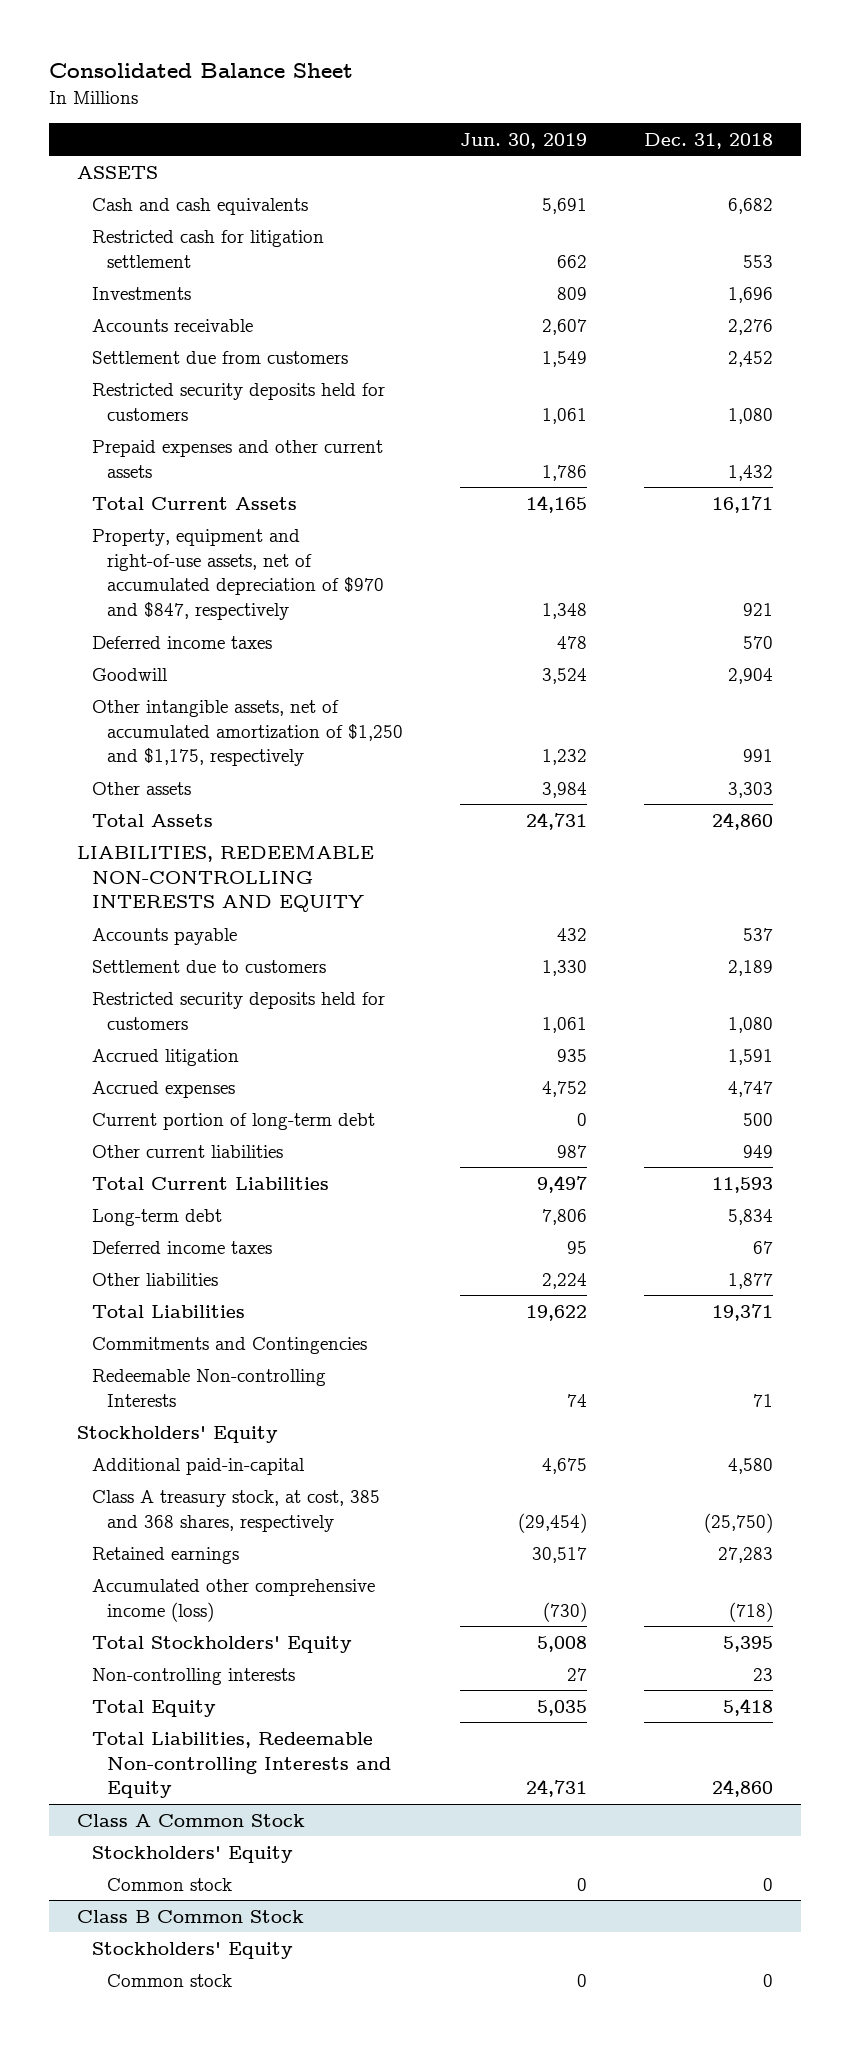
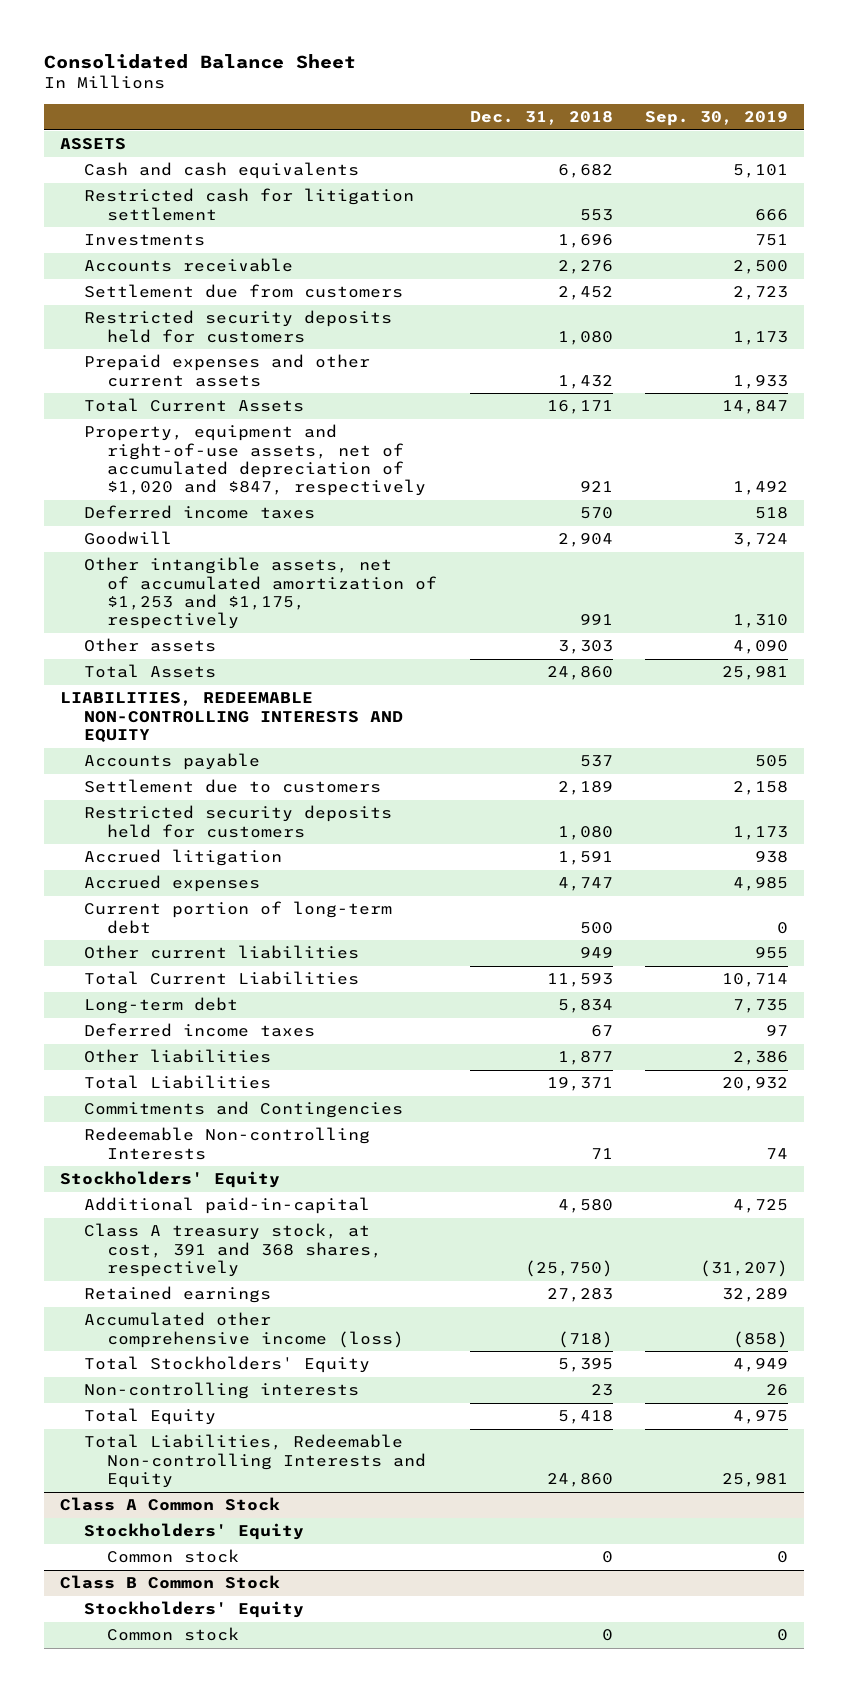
[460,132,588,149] Jun. 30, 2019 -> none
none -> [645,110,789,126] Sep. 30, 2019
[92,528,385,621] Property, equipment and right-of-use assets, net of accumulated depreciation of $970 and $847, respectively -> [83,424,427,497] Property, equipment and right-of-use assets, net of accumulated depreciation of $1,020 and $847, respectively
[92,699,404,767] Other intangible assets, net of accumulated amortization of $1,250 and $1,175, respectively -> [83,557,438,630] Other intangible assets, net of accumulated amortization of $1,253 and $1,175, respectively
[92,1489,381,1532] Class A treasury stock, at cost, 385 and 368 shares, respectively -> [83,1223,383,1277] Class A treasury stock, at cost, 391 and 368 shares, respectively

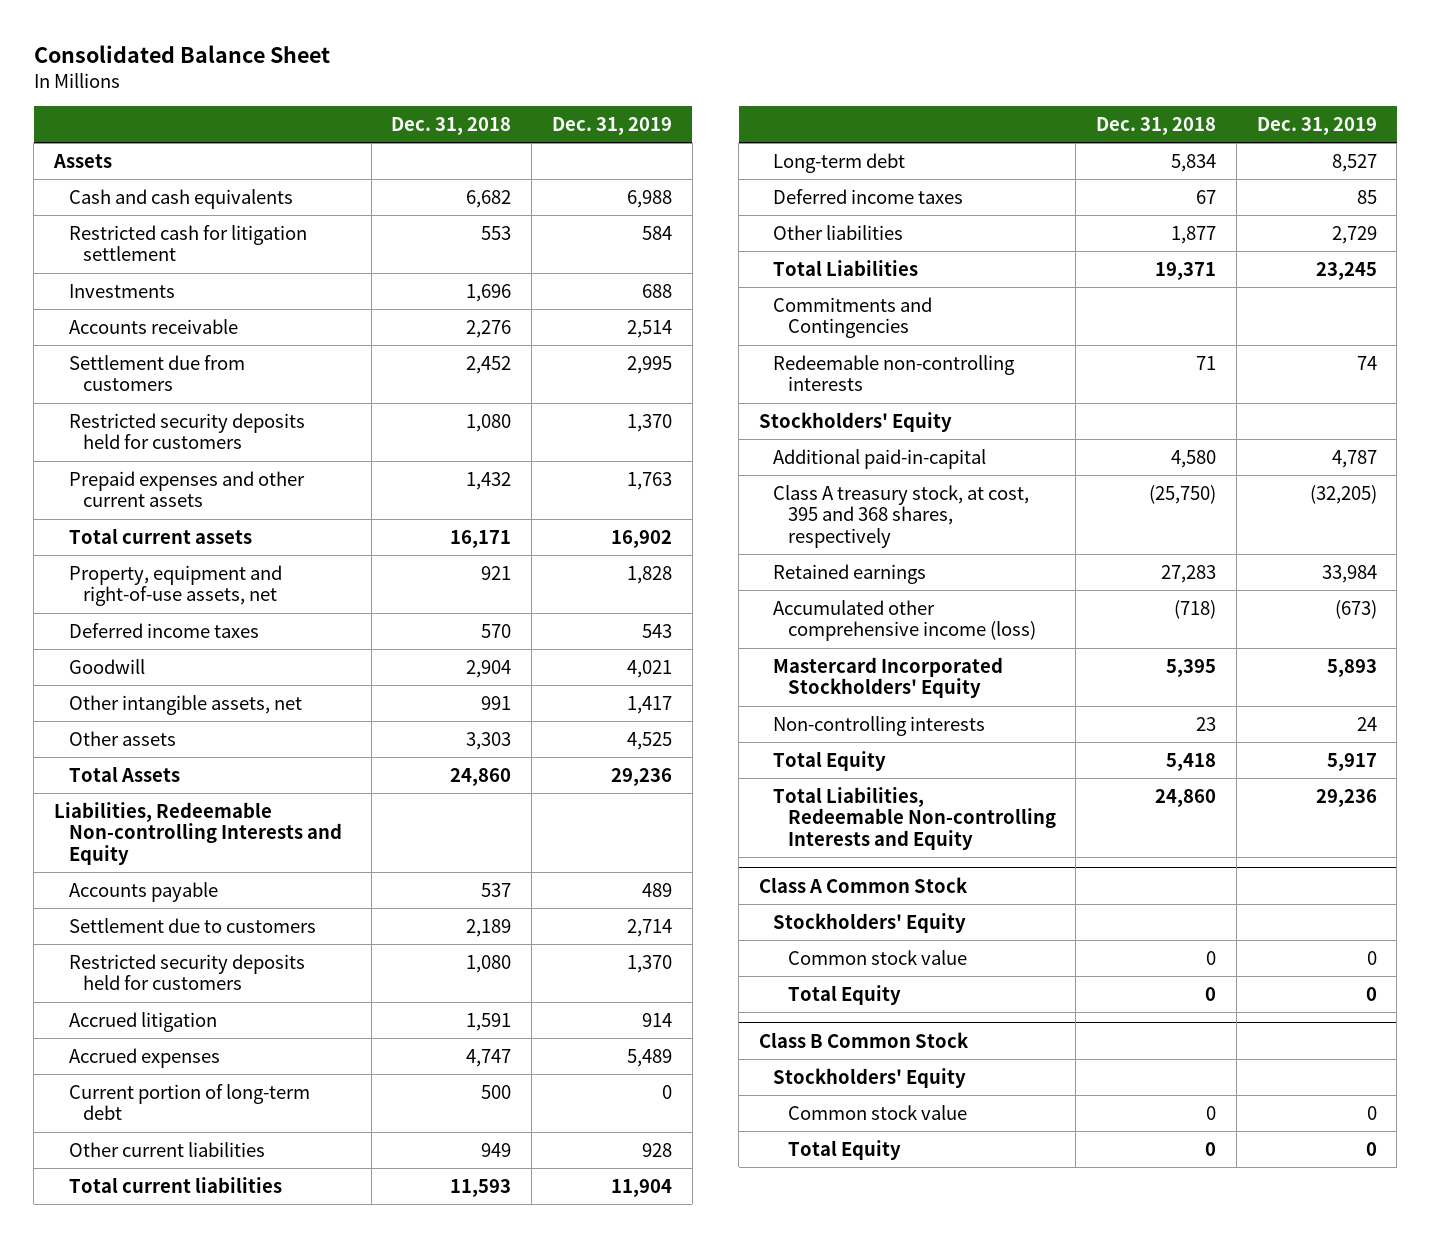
[645,110,789,126] Sep. 30, 2019 -> none
none -> [551,116,672,135] Dec. 31, 2019
[60,138,127,151] ASSETS -> [53,153,113,168] Assets
[83,398,304,413] Total Current Assets -> [68,527,252,544] Total current assets
[83,424,427,497] Property, equipment and right-of-use assets, net of accumulated depreciation of $1,020 and $847, respectively -> [68,564,282,607] Property, equipment and right-of-use assets, net
[83,557,438,630] Other intangible assets, net of accumulated amortization of $1,253 and $1,175, respectively -> [68,694,302,715] Other intangible assets, net
[60,692,403,743] LIABILITIES, REDEEMABLE NON-CONTROLLING INTERESTS AND EQUITY -> [54,801,342,866] Liabilities, Redeemable Non-controlling Interests and Equity
[83,971,359,986] Total Current Liabilities -> [68,1176,282,1193] Total current liabilities
[83,1127,370,1160] Redeemable Non-controlling Interests -> [773,354,1016,392] Redeemable non-controlling interests
[83,1223,383,1277] Class A treasury stock, at cost, 391 and 368 shares, respectively -> [773,484,1030,549] Class A treasury stock, at cost, 395 and 368 shares, respectively
[83,1356,370,1374] Total Stockholders' Equity -> [773,656,1004,699] Mastercard Incorporated Stockholders' Equity
[107,1549,240,1564] Common stock -> [787,949,967,965] Common stock value
none -> [787,984,901,1005] Total Equity
[107,1627,240,1642] Common stock -> [787,1104,967,1120] Common stock value
none -> [787,1139,901,1160] Total Equity

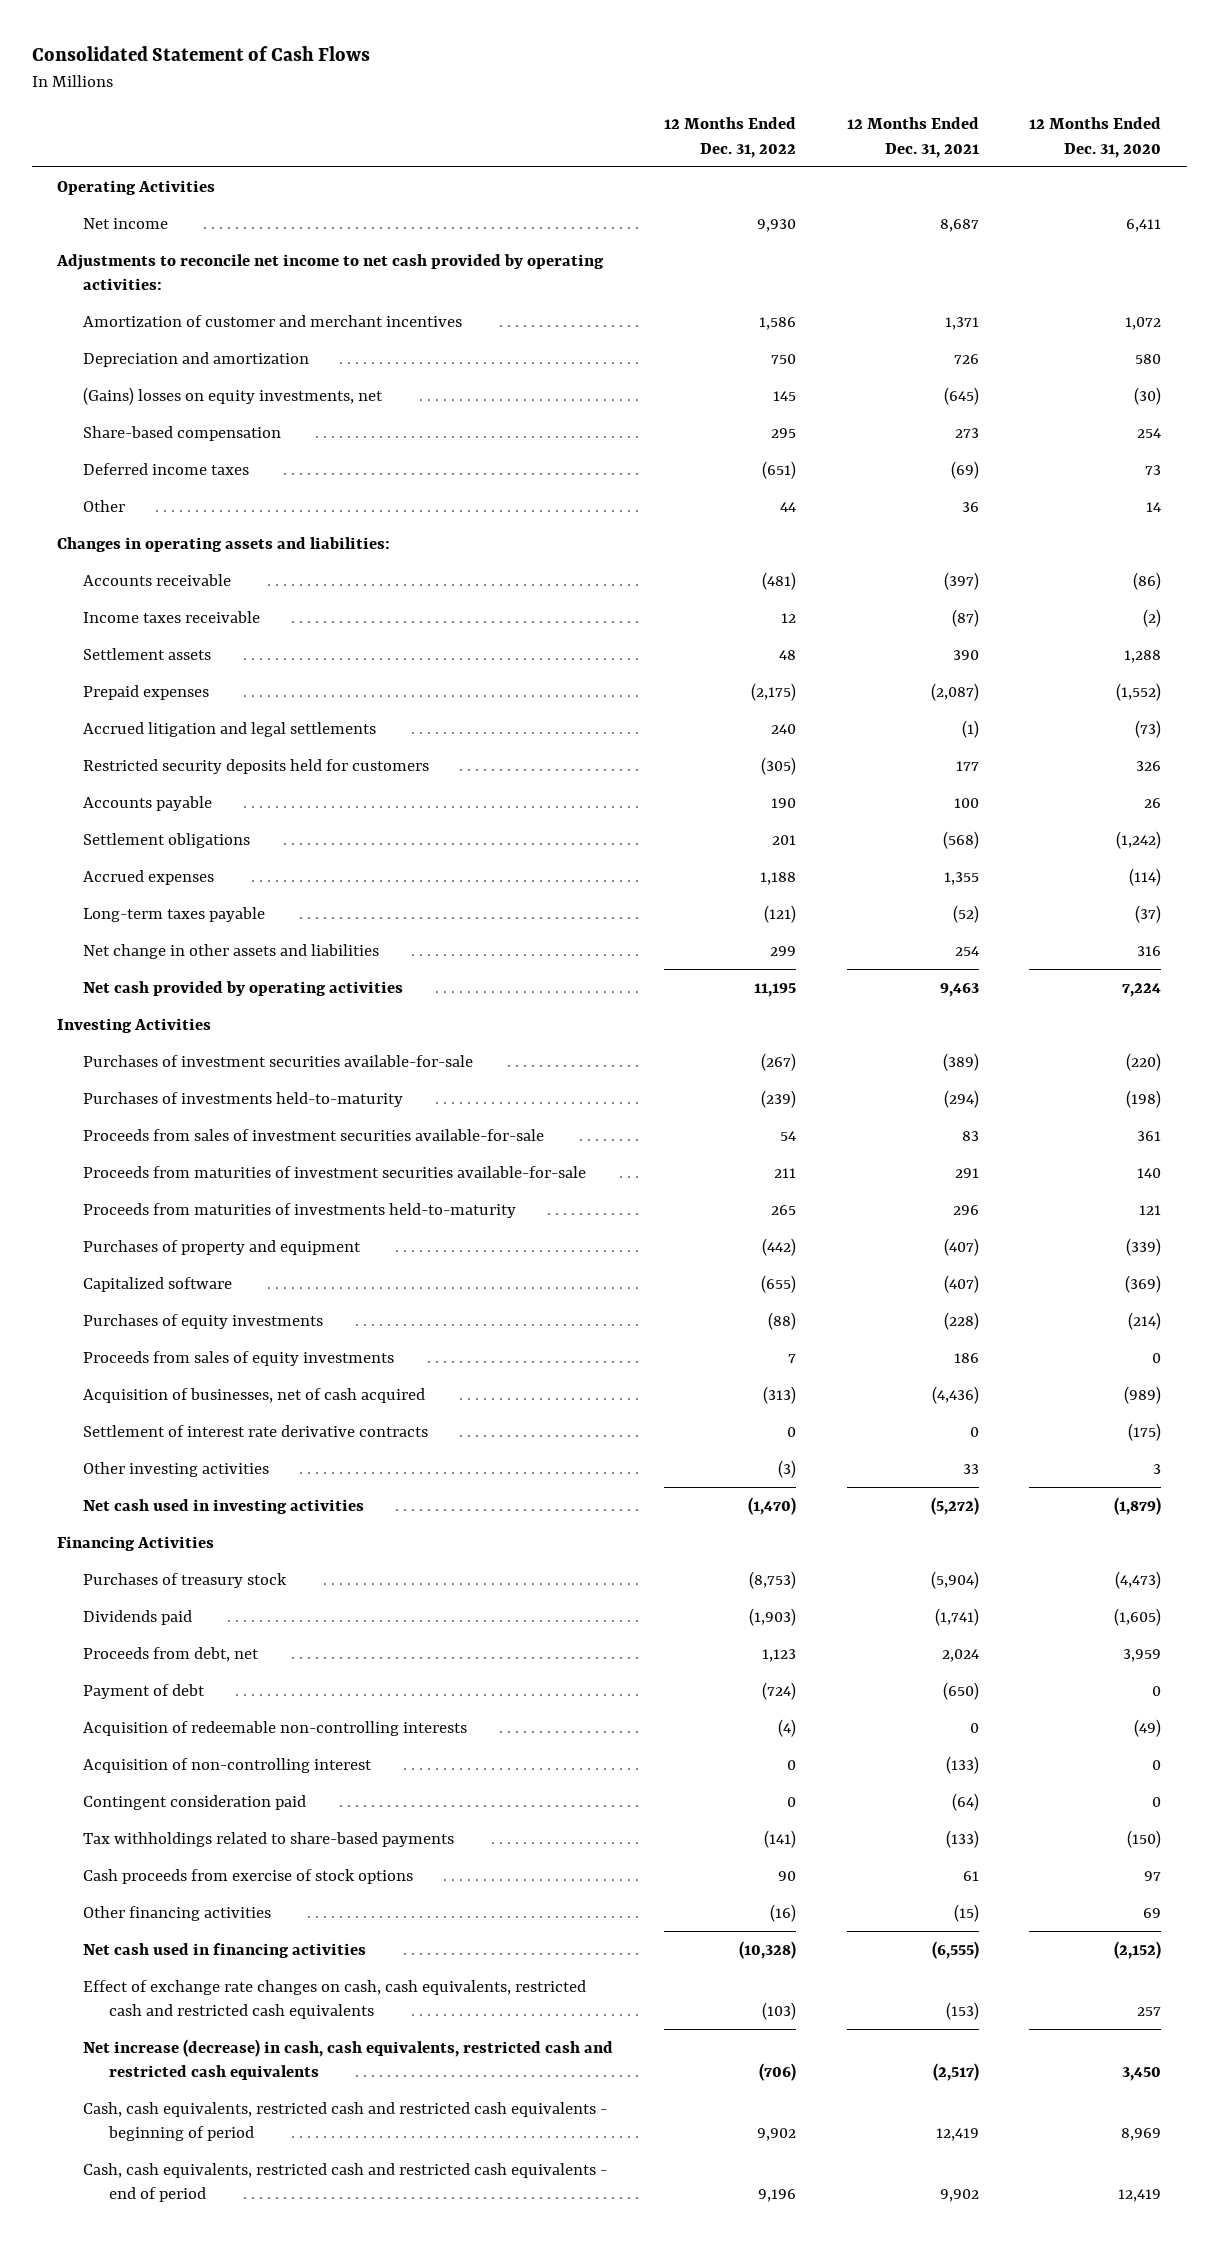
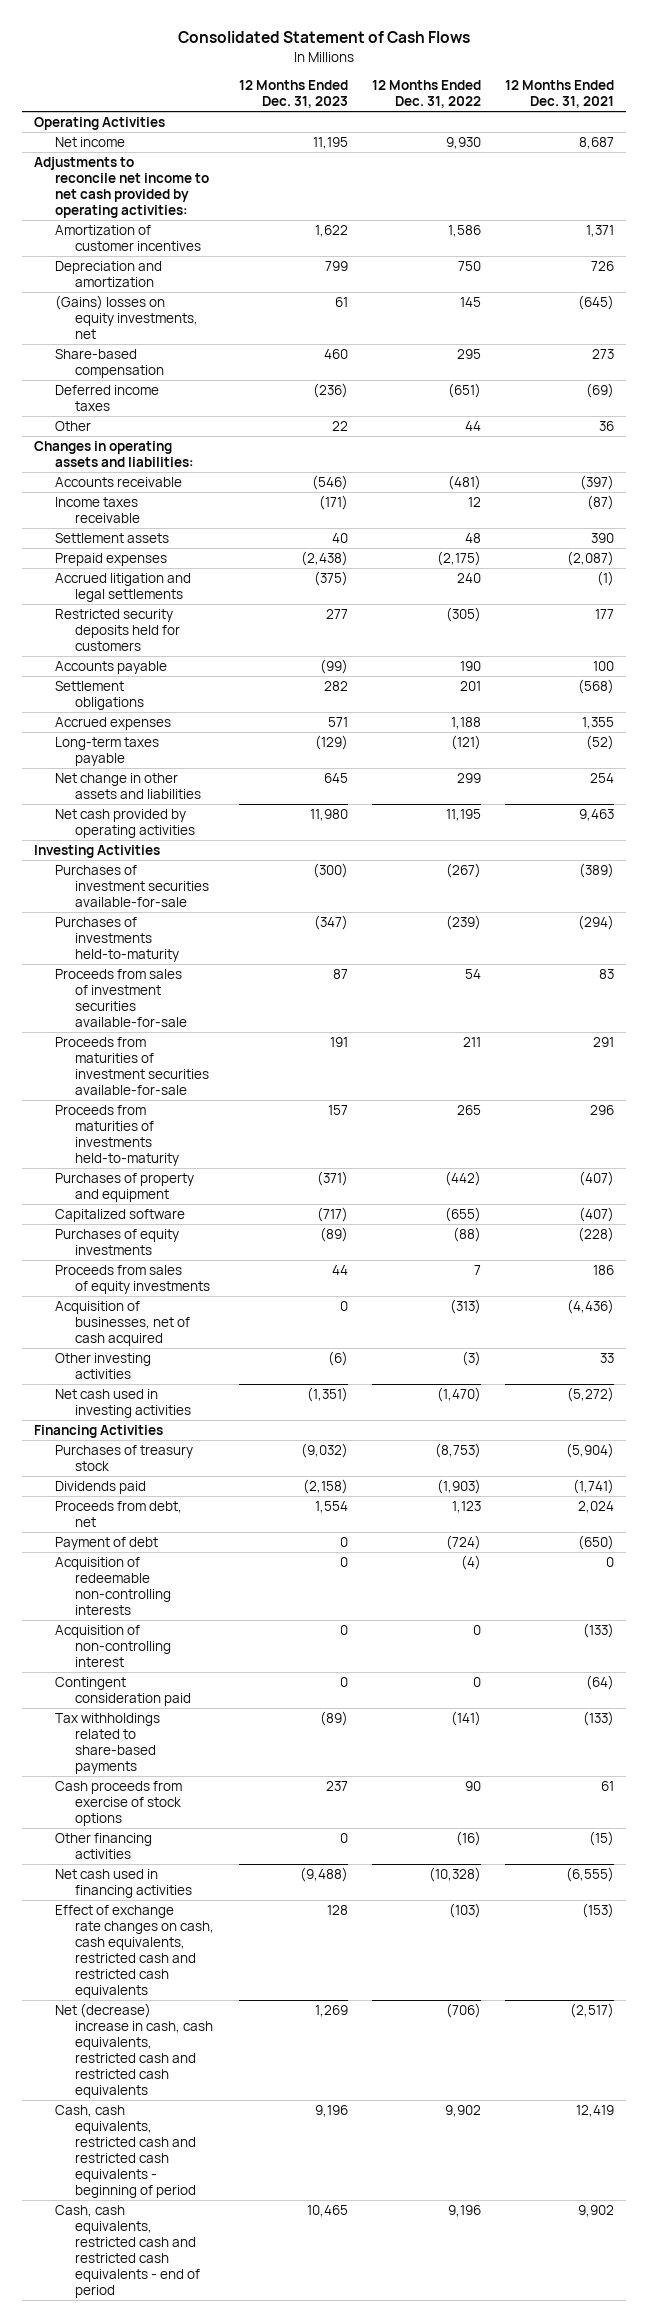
[1029,117,1162,158] 12 Months Ended Dec. 31, 2020 -> none
none -> [238,80,348,109] 12 Months Ended Dec. 31, 2023
[83,314,463,327] Amortization of customer and merchant incentives -> [54,224,202,251] Amortization of customer incentives
[83,1424,429,1437] Settlement of interest rate derivative contracts -> none
[83,2038,614,2080] Net increase (decrease) in cash, cash equivalents, restricted cash and restricted cash equivalents -> [54,2002,214,2099] Net (decrease) increase in cash, cash equivalents, restricted cash and restricted cash equivalents

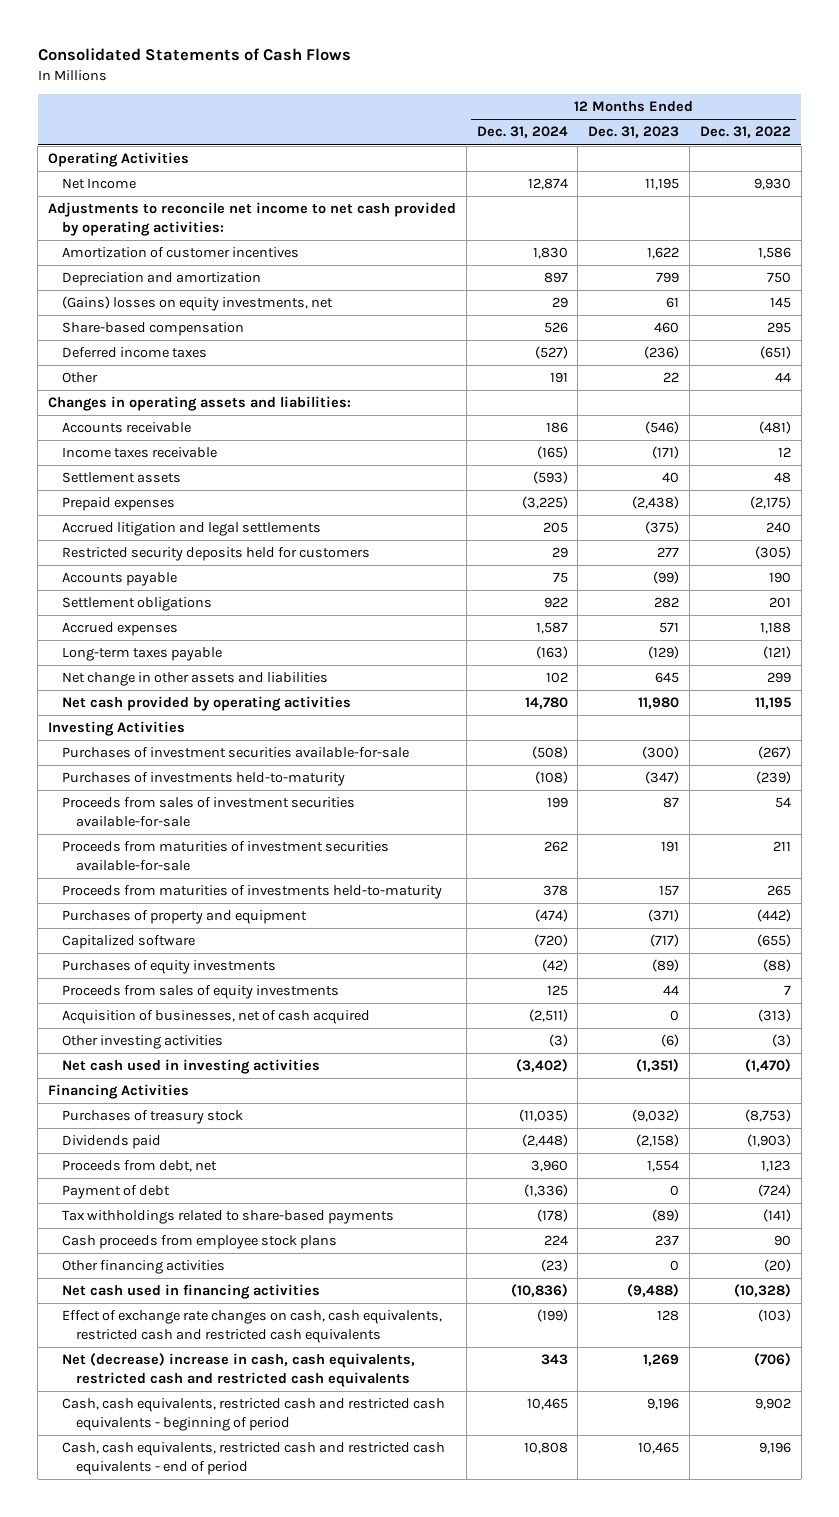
[178,31,471,44] Consolidated Statement of Cash Flows -> [37,47,351,61] Consolidated Statements of Cash Flows
[504,80,614,109] 12 Months Ended Dec. 31, 2021 -> none
none -> [476,126,568,139] Dec. 31, 2024
[54,136,125,147] Net income -> [62,178,137,190] Net Income
[54,1556,172,1615] Acquisition of redeemable non-controlling interests -> none
[54,1624,172,1667] Acquisition of non-controlling interest -> none
[54,1676,192,1706] Contingent consideration paid -> none
[54,1780,182,1826] Cash proceeds from exercise of stock options -> [62,1235,338,1250] Cash proceeds from employee stock plans
[455,1830,481,1846] (16) -> [764,1259,792,1273] (20)

